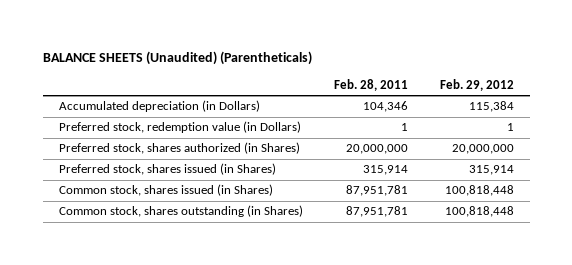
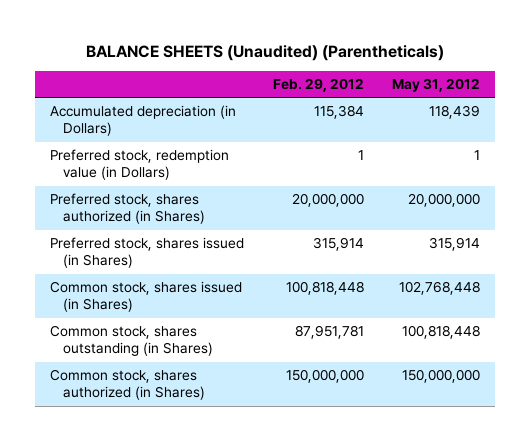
[334,78,409,91] Feb. 28, 2011 -> none
none -> [392,77,481,92] May 31, 2012
[444,206,514,218] 100,818,448 -> [294,325,364,340] 87,951,781
none -> [49,369,206,401] Common stock, shares authorized (in Shares)

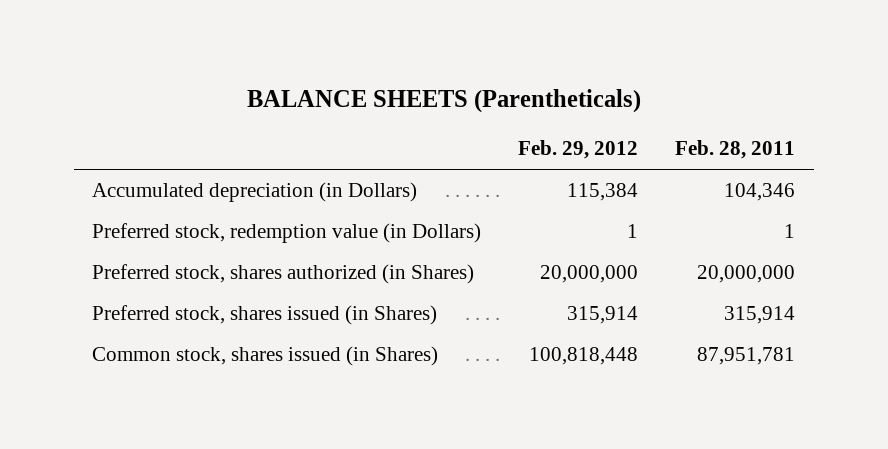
[86,44,445,61] BALANCE SHEETS (Unaudited) (Parentheticals) -> [246,88,641,113] BALANCE SHEETS (Parentheticals)
[392,77,481,92] May 31, 2012 -> none
none -> [675,140,796,160] Feb. 28, 2011
[49,325,214,357] Common stock, shares outstanding (in Shares) -> none
[49,369,206,401] Common stock, shares authorized (in Shares) -> none

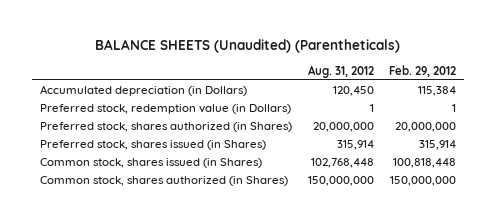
[246,88,641,113] BALANCE SHEETS (Parentheticals) -> [95,39,401,54] BALANCE SHEETS (Unaudited) (Parentheticals)
[675,140,796,160] Feb. 28, 2011 -> none
none -> [307,65,374,79] Aug. 31, 2012
none -> [40,176,289,187] Common stock, shares authorized (in Shares)

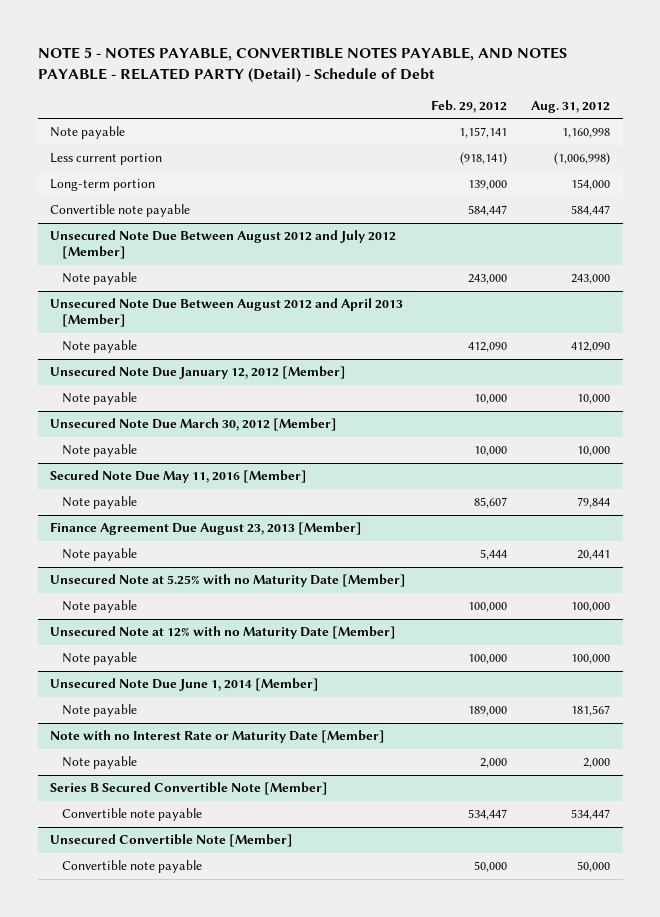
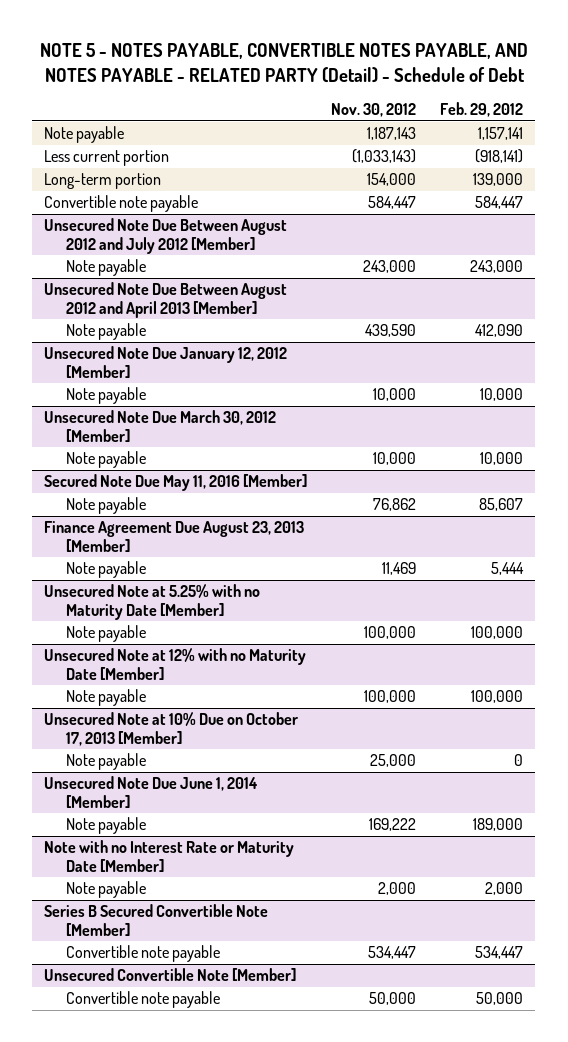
[531,100,611,113] Aug. 31, 2012 -> none
none -> [331,103,417,118] Nov. 30, 2012
none -> [44,712,299,746] Unsecured Note at 10% Due on October 17, 2013 [Member]
none -> [66,753,147,771] Note payable

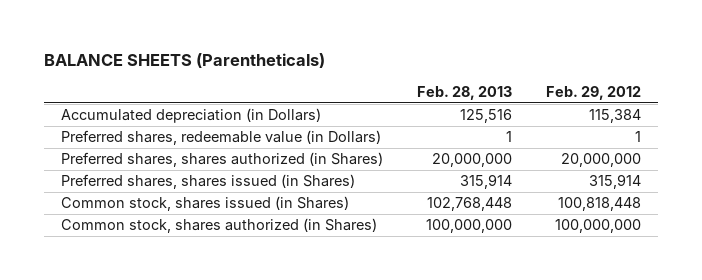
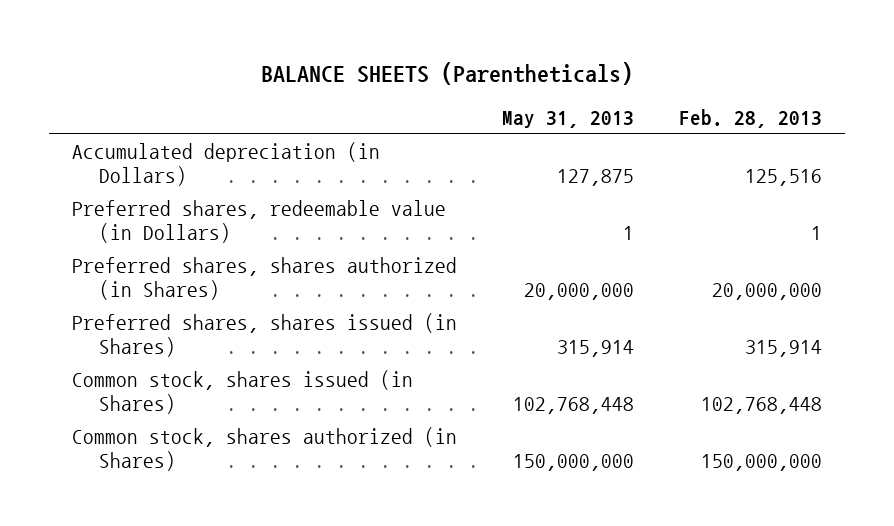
[546,85,642,100] Feb. 29, 2012 -> none
none -> [501,111,634,129] May 31, 2013
[425,219,512,234] 100,000,000 -> [701,453,823,471] 150,000,000

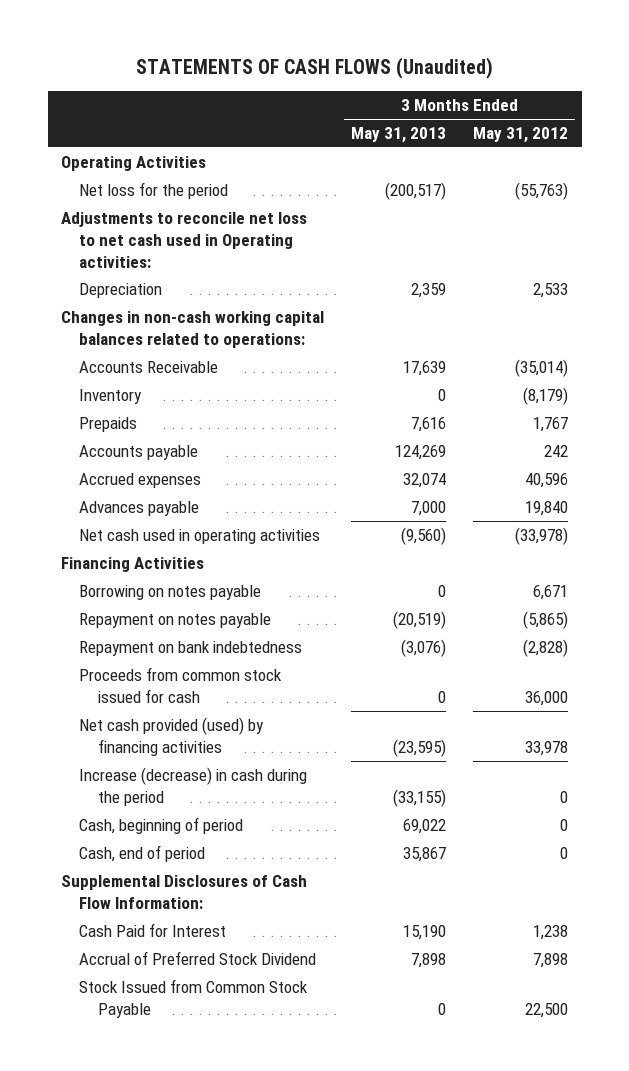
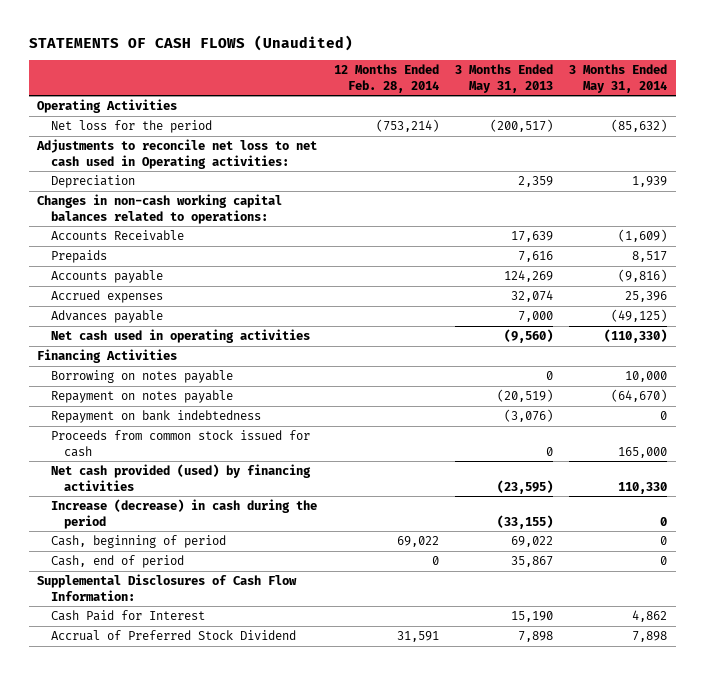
[473,127,569,144] May 31, 2012 -> none
none -> [333,64,439,93] 12 Months Ended Feb. 28, 2014
none -> [569,64,668,93] 3 Months Ended May 31, 2014
[79,388,143,404] Inventory -> none
[79,978,309,1018] Stock Issued from Common Stock Payable -> none

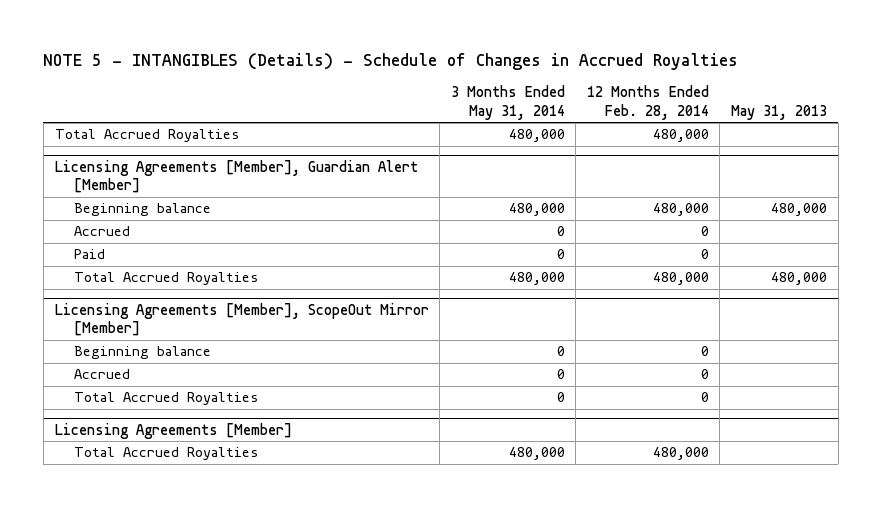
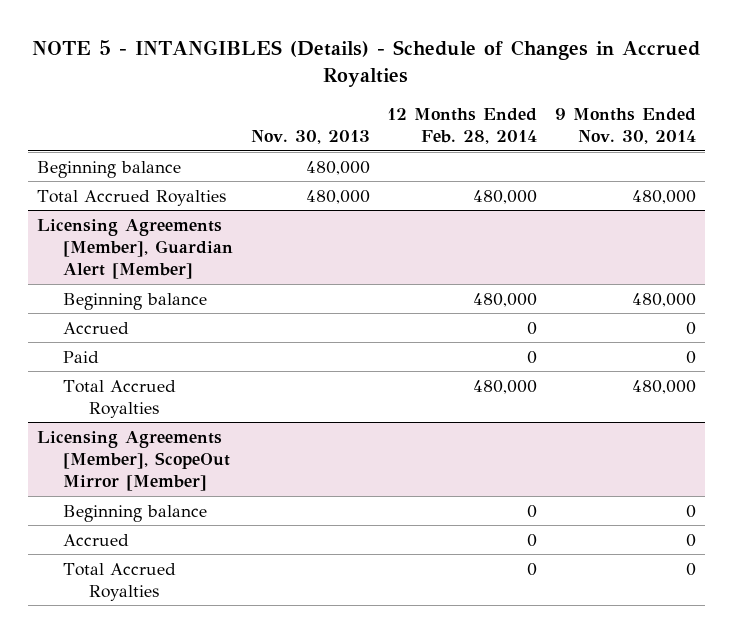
[450,85,565,120] 3 Months Ended May 31, 2014 -> none
[731,104,828,120] May 31, 2013 -> none
none -> [250,130,370,145] Nov. 30, 2013
none -> [555,107,697,145] 9 Months Ended Nov. 30, 2014
none -> [36,160,181,178] Beginning balance
[54,422,292,439] Licensing Agreements [Member] -> none
[73,447,259,461] Total Accrued Royalties -> none

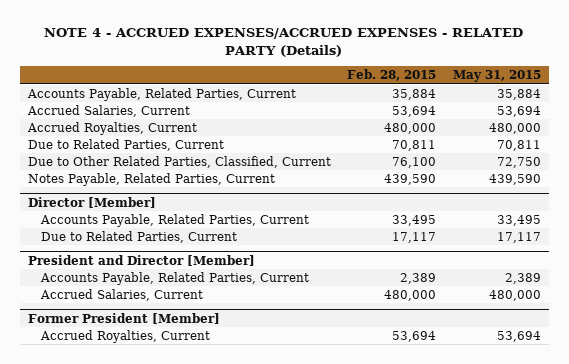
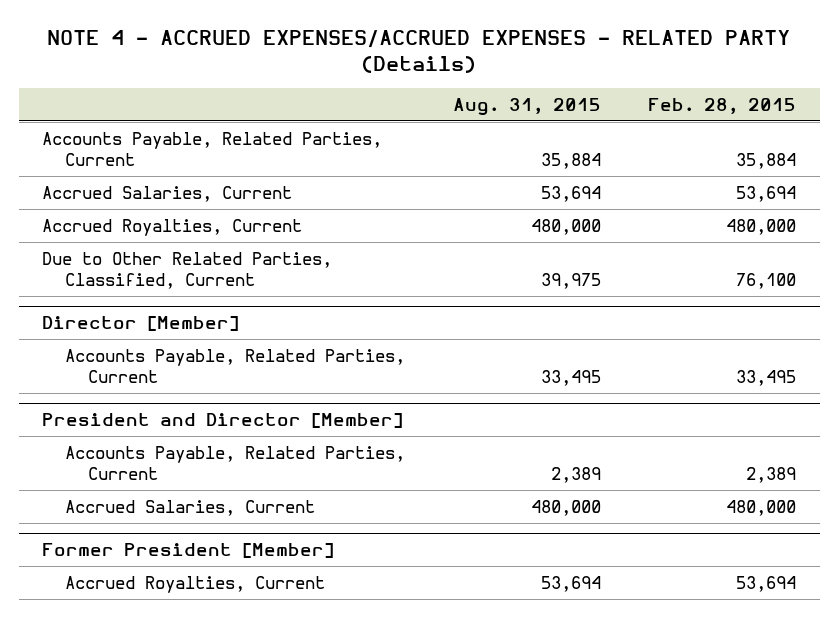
[453,70,542,83] May 31, 2015 -> none
none -> [452,97,601,116] Aug. 31, 2015
[27,138,224,151] Due to Related Parties, Current -> none
[27,172,275,186] Notes Payable, Related Parties, Current -> none
[41,230,238,243] Due to Related Parties, Current -> none

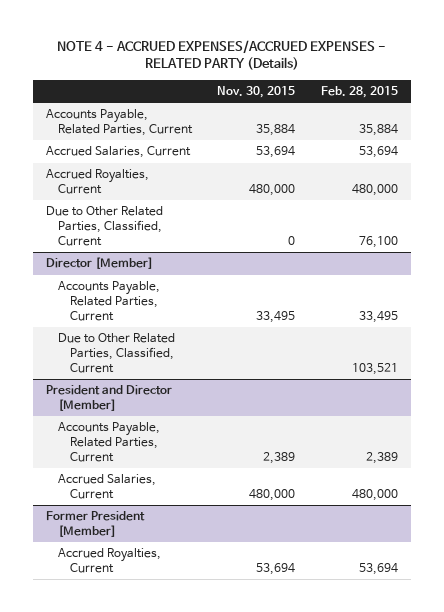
[452,97,601,116] Aug. 31, 2015 -> none
none -> [217,85,296,98] Nov. 30, 2015
none -> [57,333,175,373] Due to Other Related Parties, Classified, Current

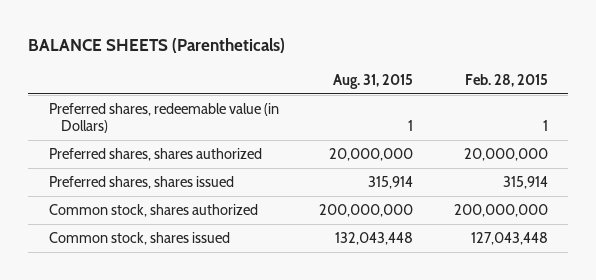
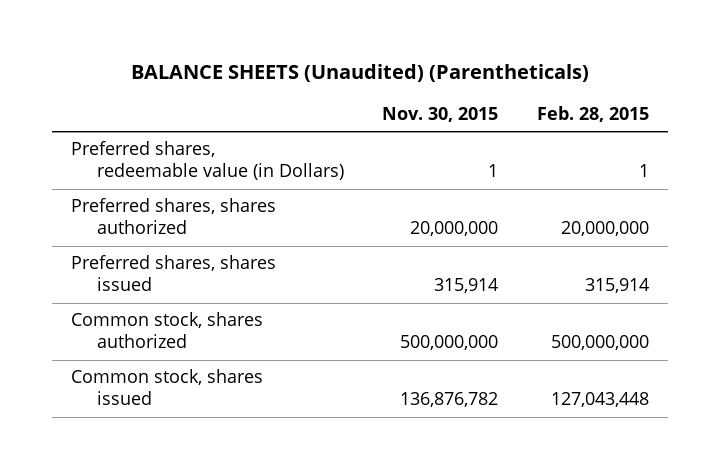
[28,38,286,54] BALANCE SHEETS (Parentheticals) -> [131,64,590,83] BALANCE SHEETS (Unaudited) (Parentheticals)
[333,73,414,89] Aug. 31, 2015 -> none
none -> [382,107,499,123] Nov. 30, 2015
[453,204,548,218] 200,000,000 -> [550,335,649,351] 500,000,000

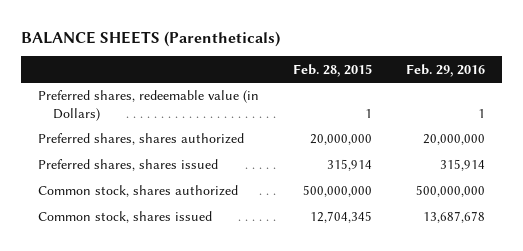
[131,64,590,83] BALANCE SHEETS (Unaudited) (Parentheticals) -> [21,30,281,47] BALANCE SHEETS (Parentheticals)
[382,107,499,123] Nov. 30, 2015 -> none
none -> [406,63,486,77] Feb. 29, 2016
[550,392,649,408] 127,043,448 -> [310,211,373,224] 12,704,345

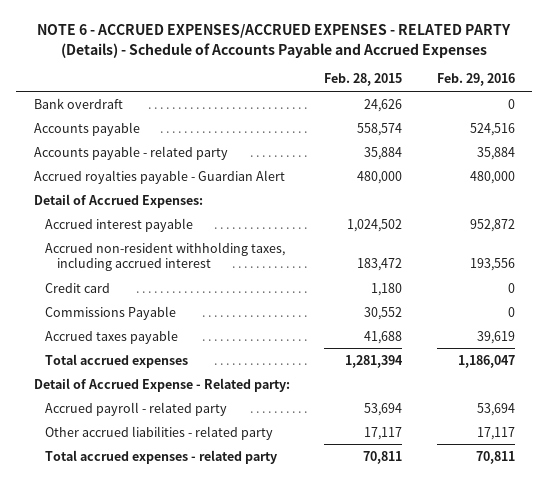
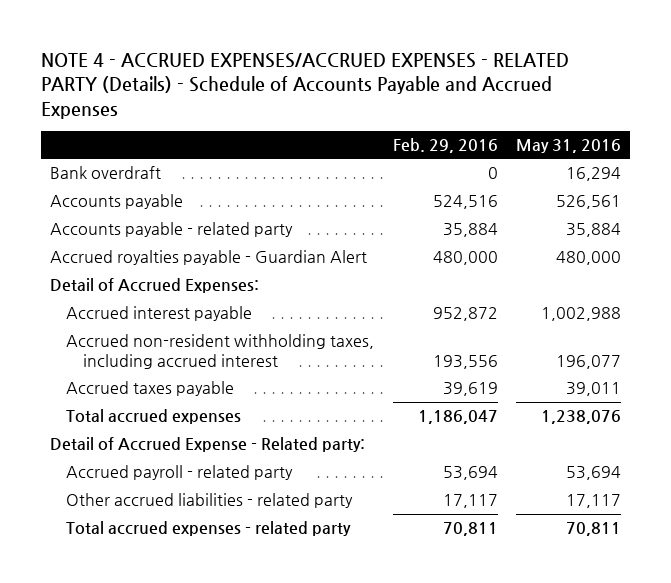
[37,24,512,58] NOTE 6 - ACCRUED EXPENSES/ACCRUED EXPENSES - RELATED PARTY (Details) - Schedule of Accounts Payable and Accrued Expenses -> [41,52,570,119] NOTE 4 - ACCRUED EXPENSES/ACCRUED EXPENSES - RELATED PARTY (Details) - Schedule of Accounts Payable and Accrued Expenses
[324,73,403,87] Feb. 28, 2015 -> none
none -> [515,139,621,154] May 31, 2016
[45,282,111,293] Credit card -> none
[45,305,177,320] Commissions Payable -> none

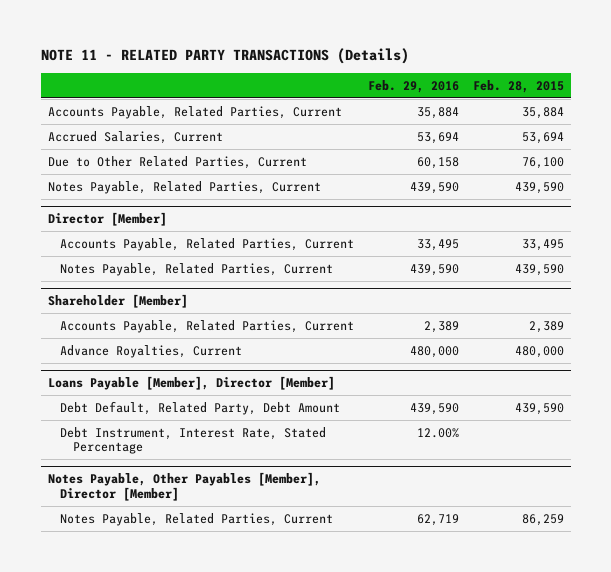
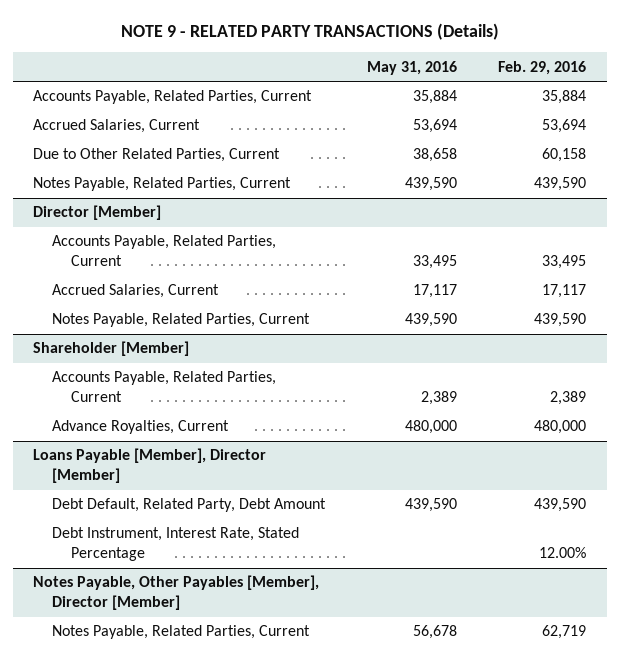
[40,48,409,65] NOTE 11 - RELATED PARTY TRANSACTIONS (Details) -> [120,22,499,40] NOTE 9 - RELATED PARTY TRANSACTIONS (Details)
[472,79,564,93] Feb. 28, 2015 -> none
none -> [366,60,457,75] May 31, 2016
none -> [51,284,219,299] Accrued Salaries, Current

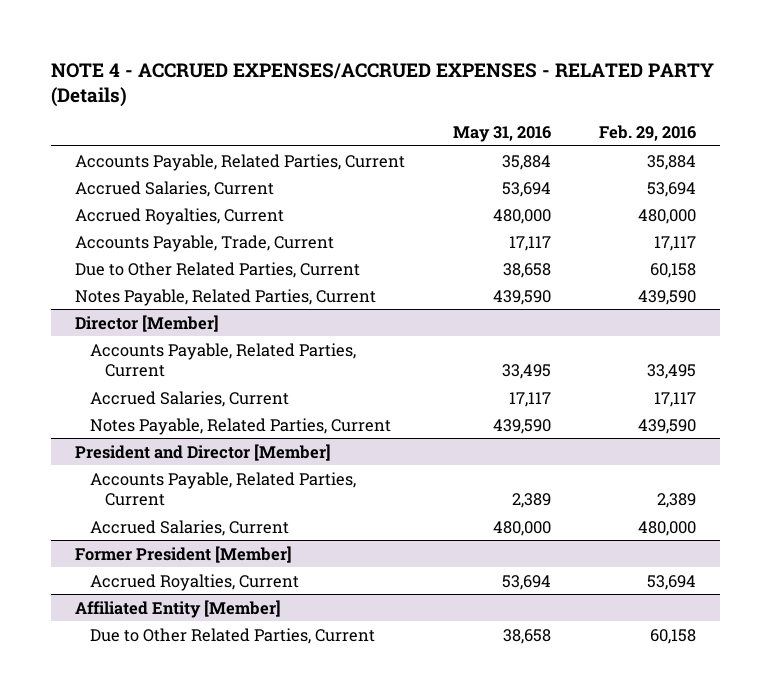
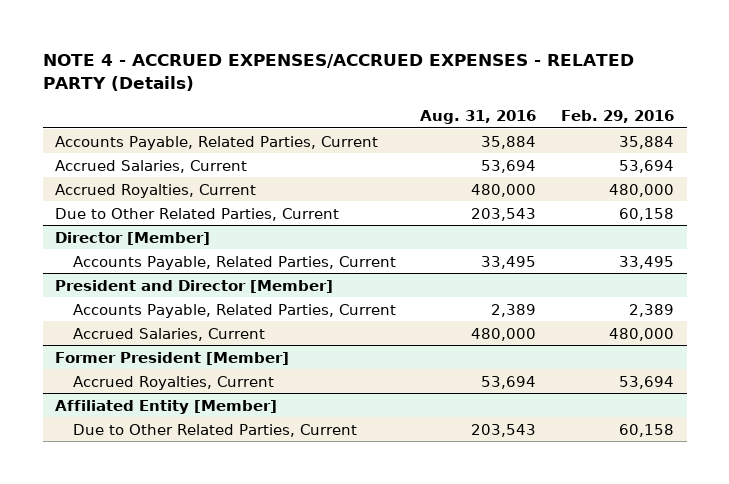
[452,125,551,142] May 31, 2016 -> none
none -> [420,109,537,124] Aug. 31, 2016
[75,234,335,252] Accounts Payable, Trade, Current -> none
[75,288,377,306] Notes Payable, Related Parties, Current -> none
[89,390,289,407] Accrued Salaries, Current -> none
[89,417,391,435] Notes Payable, Related Parties, Current -> none

